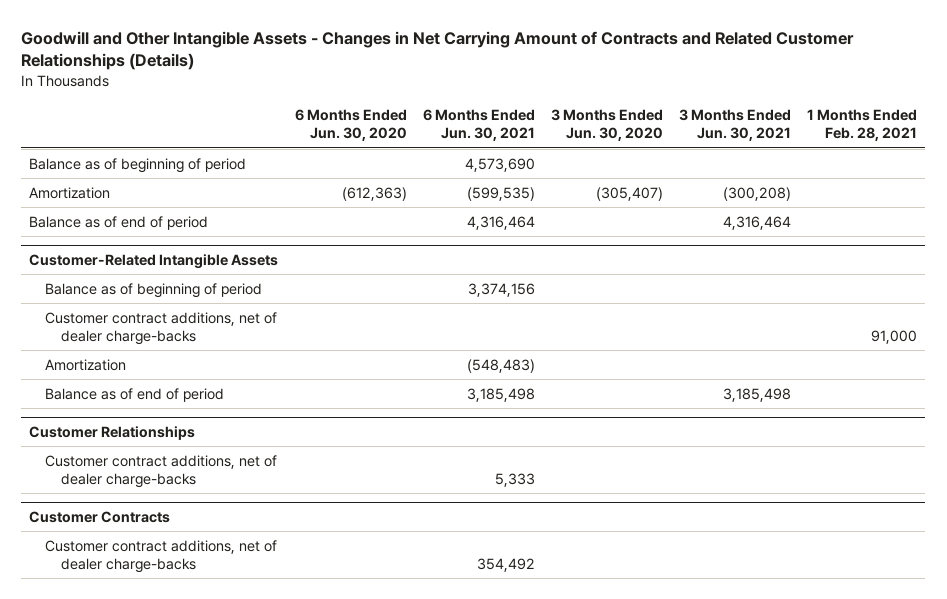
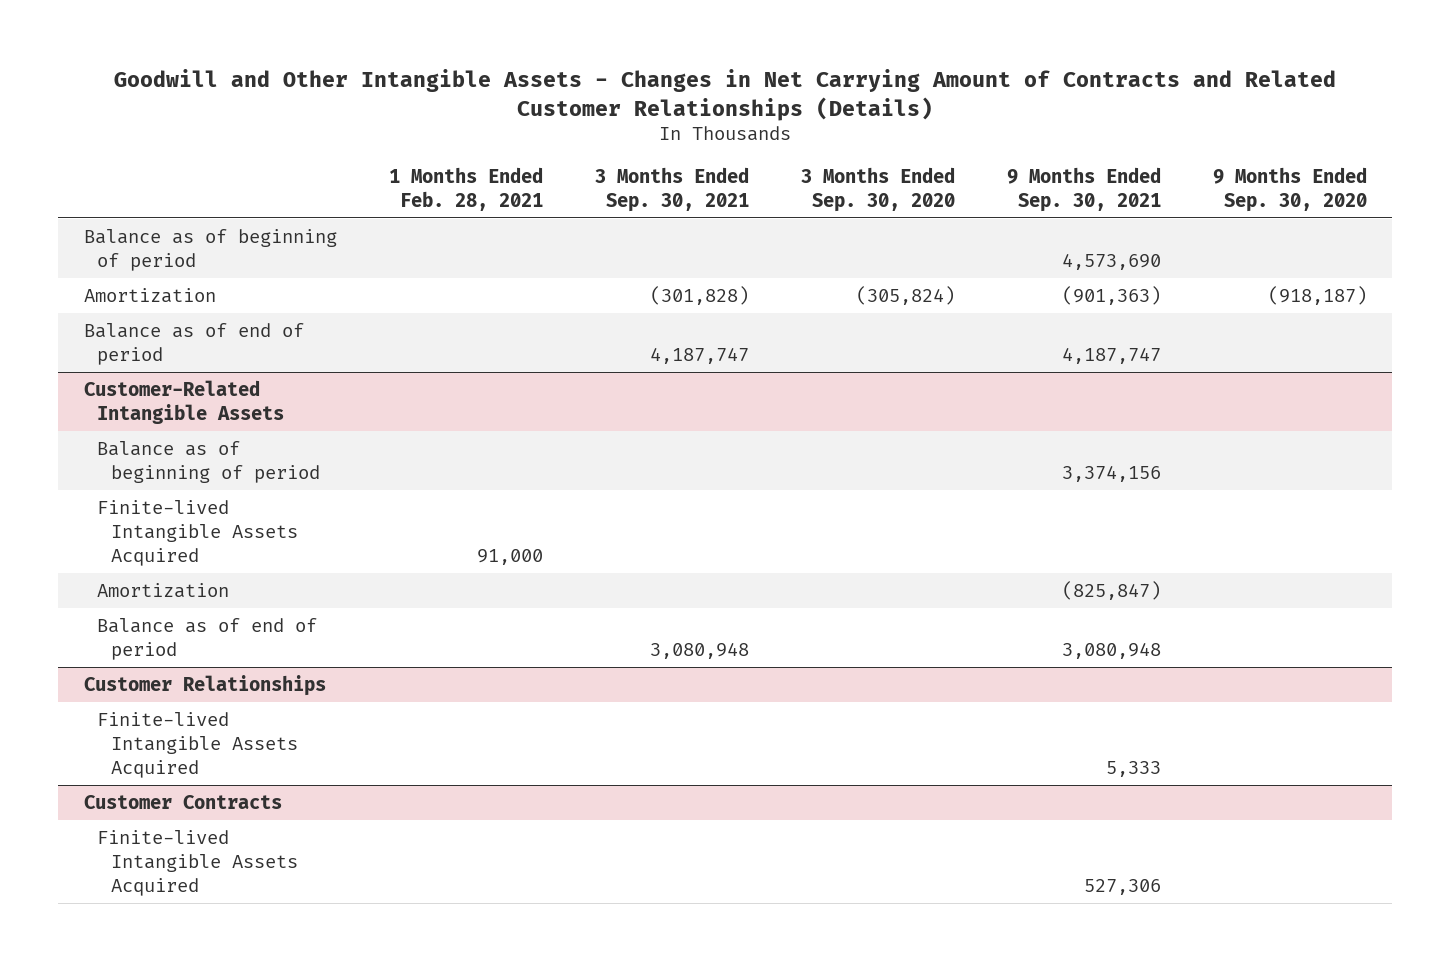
[294,109,407,142] 6 Months Ended Jun. 30, 2020 -> none
[422,109,535,142] 6 Months Ended Jun. 30, 2021 -> none
[550,109,663,142] 3 Months Ended Jun. 30, 2020 -> none
[678,109,791,142] 3 Months Ended Jun. 30, 2021 -> none
none -> [594,166,749,212] 3 Months Ended Sep. 30, 2021
none -> [800,166,955,212] 3 Months Ended Sep. 30, 2020
none -> [1006,166,1161,212] 9 Months Ended Sep. 30, 2021
none -> [1212,166,1367,212] 9 Months Ended Sep. 30, 2020
[45,311,278,345] Customer contract additions, net of dealer charge-backs -> [97,499,298,566] Finite-lived Intangible Assets Acquired
[45,454,278,488] Customer contract additions, net of dealer charge-backs -> [97,711,298,778] Finite-lived Intangible Assets Acquired
[45,539,278,573] Customer contract additions, net of dealer charge-backs -> [97,829,298,896] Finite-lived Intangible Assets Acquired

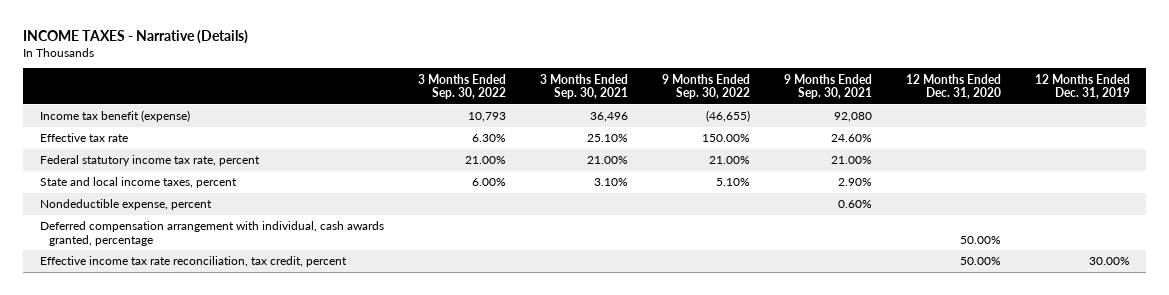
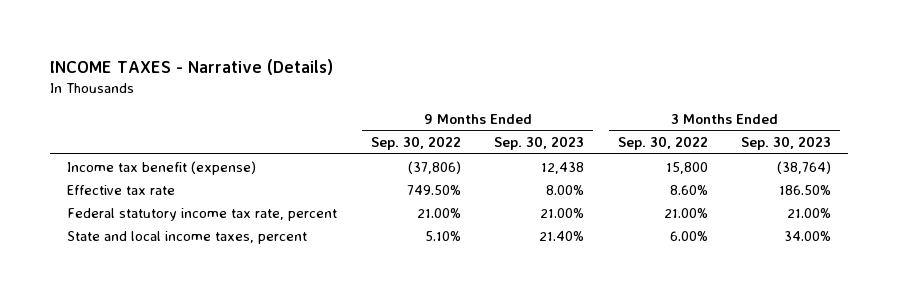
[539,73,628,100] 3 Months Ended Sep. 30, 2021 -> none
[783,73,872,100] 9 Months Ended Sep. 30, 2021 -> none
[905,73,1001,100] 12 Months Ended Dec. 31, 2020 -> none
[1034,73,1130,100] 12 Months Ended Dec. 31, 2019 -> none
none -> [494,136,585,151] Sep. 30, 2023
none -> [741,136,832,151] Sep. 30, 2023
[467,112,506,123] 10,793 -> [665,161,708,174] 15,800
[705,110,750,123] (46,655) -> [407,160,461,174] (37,806)
[471,134,506,143] 6.30% -> [669,184,708,195] 8.60%
[701,134,750,143] 150.00% -> [406,184,461,195] 749.50%
[39,199,212,211] Nondeductible expense, percent -> none
[39,221,384,246] Deferred compensation arrangement with individual, cash awards granted, percentage -> none
[39,256,347,268] Effective income tax rate reconciliation, tax credit, percent -> none

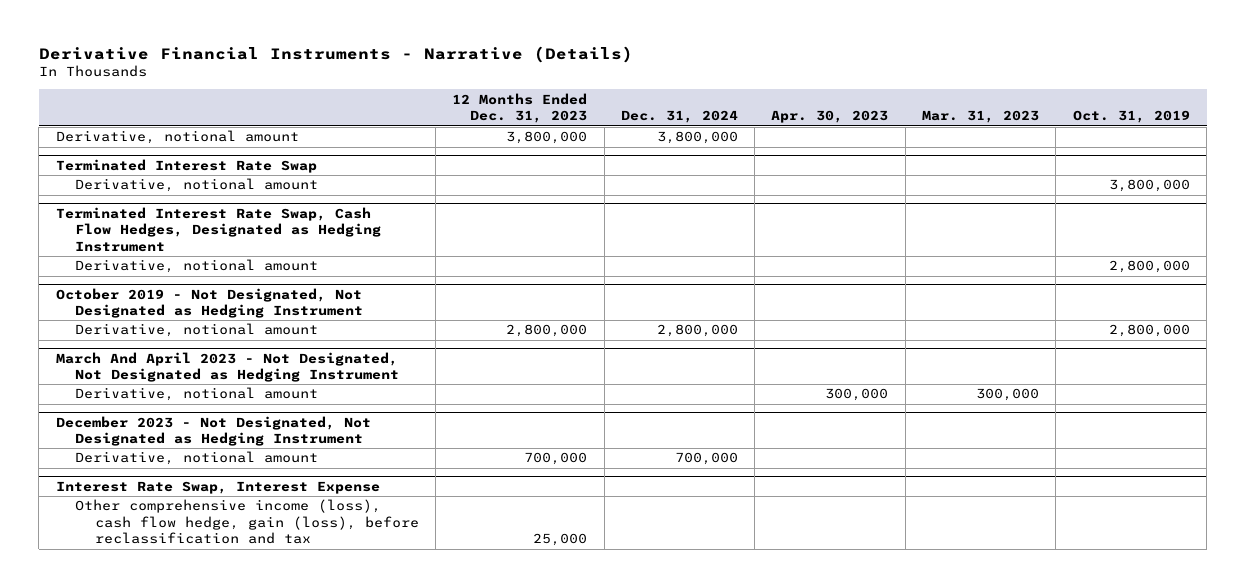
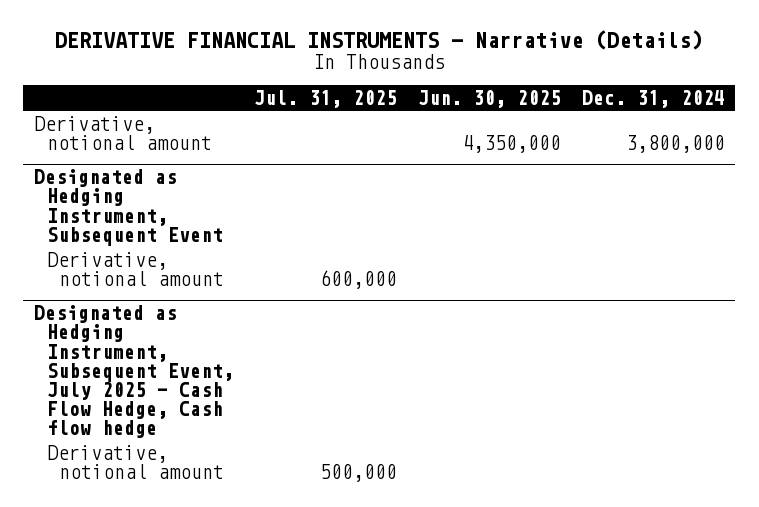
[38,45,633,63] Derivative Financial Instruments - Narrative (Details) -> [55,29,704,50] DERIVATIVE FINANCIAL INSTRUMENTS - Narrative (Details)
[452,92,588,124] 12 Months Ended Dec. 31, 2023 -> none
[771,110,889,124] Apr. 30, 2023 -> none
[922,110,1040,124] Mar. 31, 2023 -> none
[1072,110,1190,124] Oct. 31, 2019 -> none
none -> [254,89,398,108] Jul. 31, 2025
none -> [418,89,562,108] Jun. 30, 2025
[55,158,317,173] Terminated Interest Rate Swap -> none
[75,178,319,193] Derivative, notional amount -> none
[55,206,382,252] Terminated Interest Rate Swap, Cash Flow Hedges, Designated as Hedging Instrument -> none
[75,259,319,274] Derivative, notional amount -> none
[55,287,364,319] October 2019 - Not Designated, Not Designated as Hedging Instrument -> none
[75,323,319,338] Derivative, notional amount -> none
[55,351,400,383] March And April 2023 - Not Designated, Not Designated as Hedging Instrument -> none
[75,387,319,402] Derivative, notional amount -> none
[55,415,371,447] December 2023 - Not Designated, Not Designated as Hedging Instrument -> none
[75,451,319,466] Derivative, notional amount -> none
[55,480,380,494] Interest Rate Swap, Interest Expense -> none
[75,499,419,545] Other comprehensive income (loss), cash flow hedge, gain (loss), before reclassification and tax -> none
none -> [33,169,223,246] Designated as Hedging Instrument, Subsequent Event
none -> [46,251,225,286] Derivative, notional amount
none -> [33,305,234,439] Designated as Hedging Instrument, Subsequent Event, July 2025 - Cash Flow Hedge, Cash flow hedge
none -> [46,444,225,479] Derivative, notional amount

